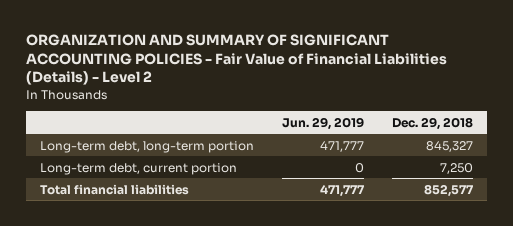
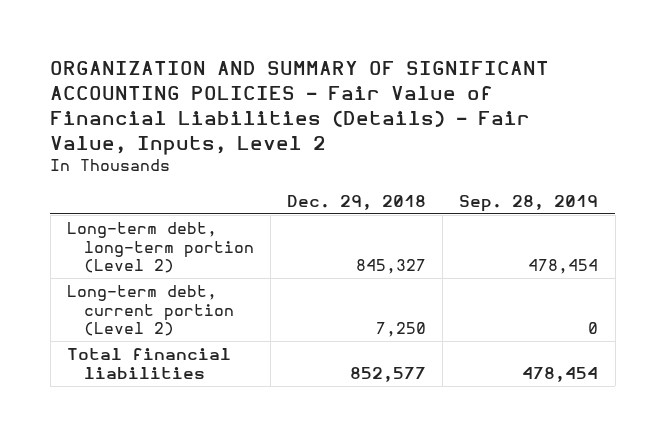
[26,33,448,86] ORGANIZATION AND SUMMARY OF SIGNIFICANT ACCOUNTING POLICIES - Fair Value of Financial Liabilities (Details) - Level 2 -> [50,61,550,155] ORGANIZATION AND SUMMARY OF SIGNIFICANT ACCOUNTING POLICIES - Fair Value of Financial Liabilities (Details) - Fair Value, Inputs, Level 2
[281,116,364,130] Jun. 29, 2019 -> none
none -> [459,194,599,212] Sep. 28, 2019
[40,140,255,153] Long-term debt, long-term portion -> [67,222,254,274] Long-term debt, long-term portion (Level 2)
[40,162,238,175] Long-term debt, current portion -> [67,285,234,337] Long-term debt, current portion (Level 2)

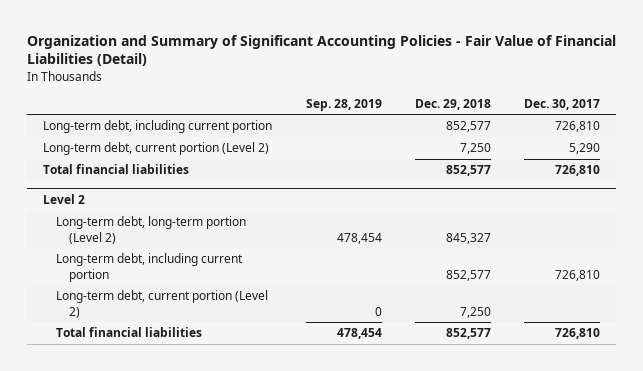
[50,61,550,155] ORGANIZATION AND SUMMARY OF SIGNIFICANT ACCOUNTING POLICIES - Fair Value of Financial Liabilities (Details) - Fair Value, Inputs, Level 2 -> [26,34,616,67] Organization and Summary of Significant Accounting Policies - Fair Value of Financial Liabilities (Detail)
none -> [523,98,600,110] Dec. 30, 2017
none -> [43,120,273,134] Long-term debt, including current portion
none -> [43,142,270,156] Long-term debt, current portion (Level 2)
none -> [43,164,190,175] Total financial liabilities
none -> [43,193,86,204] Level 2
none -> [56,253,244,282] Long-term debt, including current portion

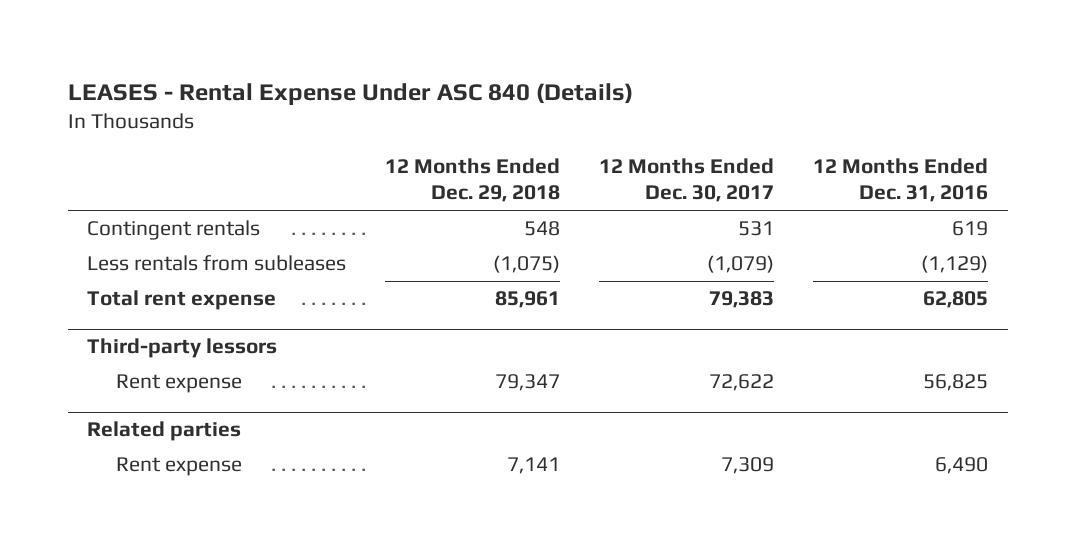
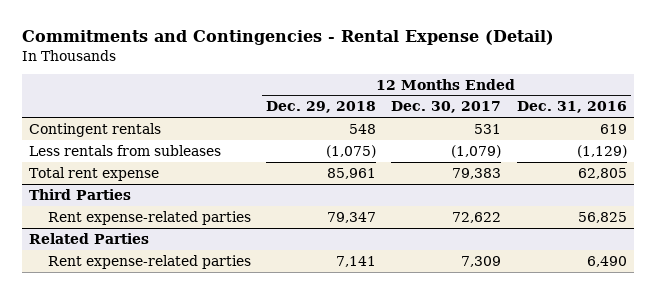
[67,83,633,106] LEASES - Rental Expense Under ASC 840 (Details) -> [21,30,554,46] Commitments and Contingencies - Rental Expense (Detail)
[87,338,278,359] Third-party lessors -> [29,188,132,200] Third Parties
[116,374,243,394] Rent expense -> [47,210,251,225] Rent expense-related parties
[87,421,242,442] Related parties -> [29,232,150,244] Related Parties
[116,457,243,477] Rent expense -> [47,254,251,269] Rent expense-related parties

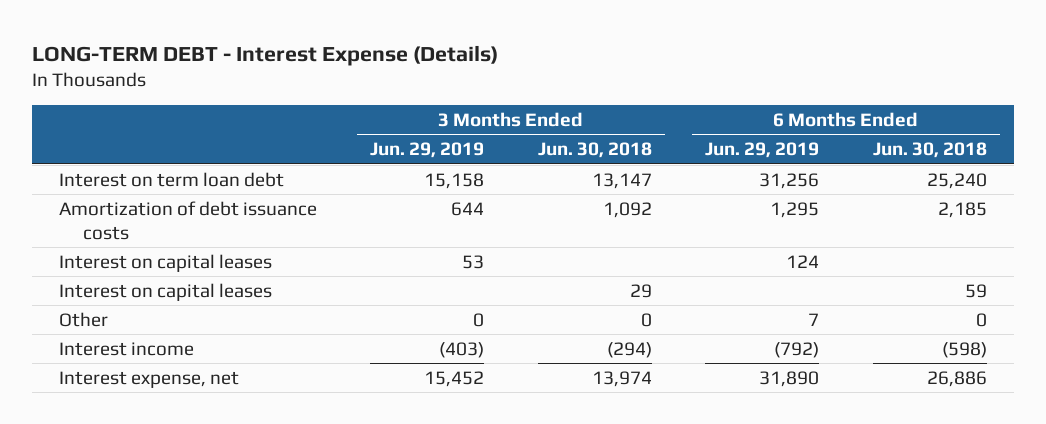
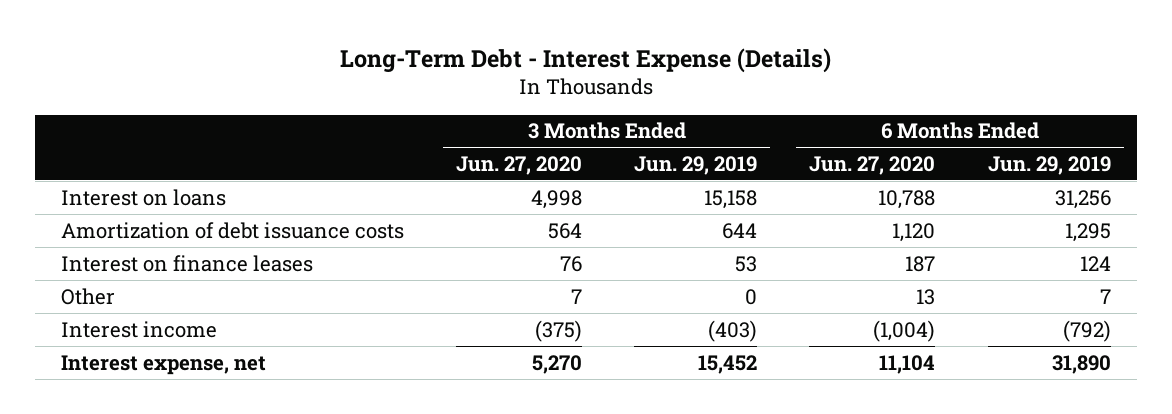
[31,45,498,67] LONG-TERM DEBT - Interest Expense (Details) -> [339,47,831,73] Long-Term Debt - Interest Expense (Details)
[537,142,652,159] Jun. 30, 2018 -> none
[873,142,988,159] Jun. 30, 2018 -> none
none -> [456,155,583,175] Jun. 27, 2020
none -> [809,155,936,175] Jun. 27, 2020
[58,171,284,187] Interest on term loan debt -> [61,188,227,206] Interest on loans
[58,282,272,301] Interest on capital leases -> none
[58,253,272,272] Interest on capital leases -> [61,254,314,272] Interest on finance leases

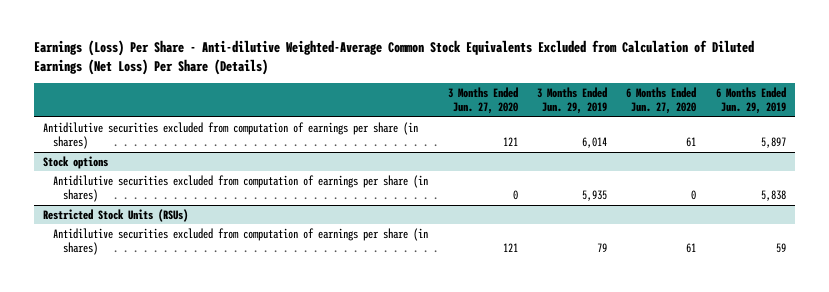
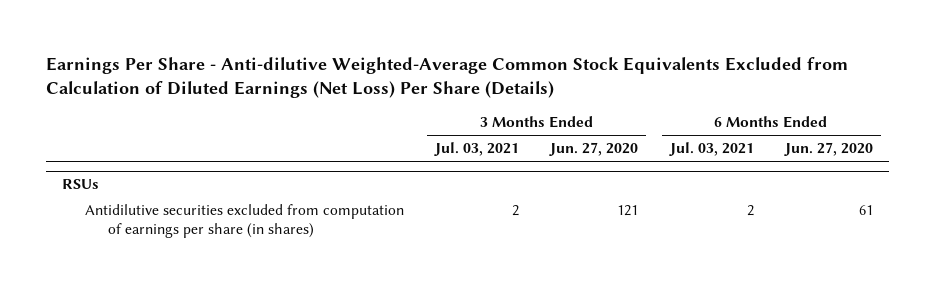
[33,40,754,76] Earnings (Loss) Per Share - Anti-dilutive Weighted-Average Common Stock Equivalents Excluded from Calculation of Diluted Earnings (Net Loss) Per Share (Details) -> [46,57,849,98] Earnings Per Share - Anti-dilutive Weighted-Average Common Stock Equivalents Excluded from Calculation of Diluted Earnings (Net Loss) Per Share (Details)
[537,87,608,115] 3 Months Ended Jun. 29, 2019 -> none
[715,87,786,115] 6 Months Ended Jun. 29, 2019 -> none
none -> [434,142,520,157] Jul. 03, 2021
none -> [668,142,754,157] Jul. 03, 2021
[43,121,419,150] Antidilutive securities excluded from computation of earnings per share (in shares) -> none
[43,155,109,169] Stock options -> none
[53,174,429,203] Antidilutive securities excluded from computation of earnings per share (in shares) -> none
[43,208,189,222] Restricted Stock Units (RSUs) -> [61,179,99,190] RSUs

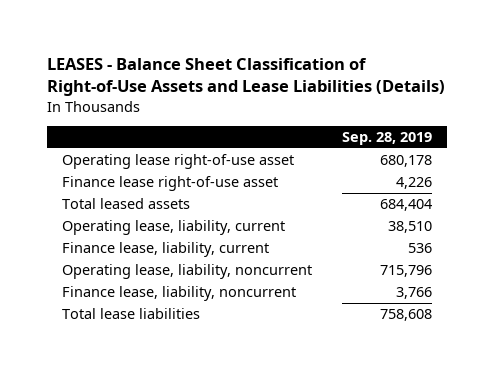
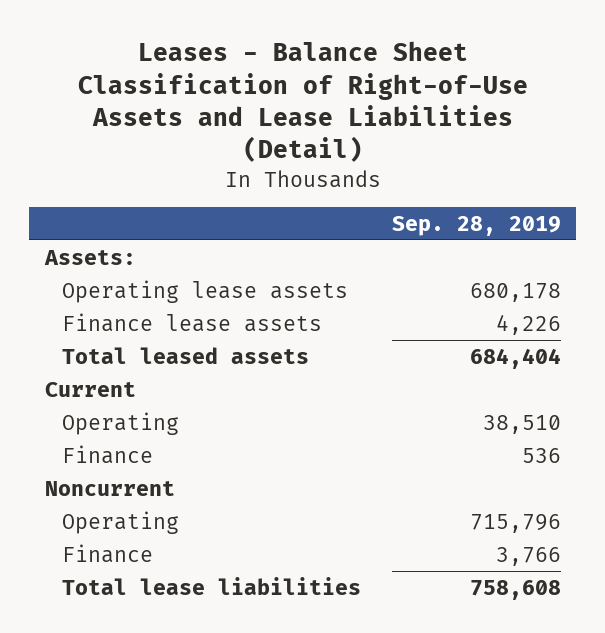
[47,57,446,97] LEASES - Balance Sheet Classification of Right-of-Use Assets and Lease Liabilities (Details) -> [77,41,528,163] Leases - Balance Sheet Classification of Right-of-Use Assets and Lease Liabilities (Detail)
none -> [43,249,136,265] Assets:
[62,154,295,170] Operating lease right-of-use asset -> [61,279,348,303] Operating lease assets
[62,176,279,192] Finance lease right-of-use asset -> [61,312,322,332] Finance lease assets
none -> [44,381,136,397] Current
[62,220,286,236] Operating lease, liability, current -> [61,411,179,435] Operating
[62,242,270,258] Finance lease, liability, current -> [61,444,153,464] Finance
none -> [44,480,175,496] Noncurrent
[62,264,313,280] Operating lease, liability, noncurrent -> [61,510,179,534] Operating
[62,286,297,302] Finance lease, liability, noncurrent -> [61,543,153,563] Finance

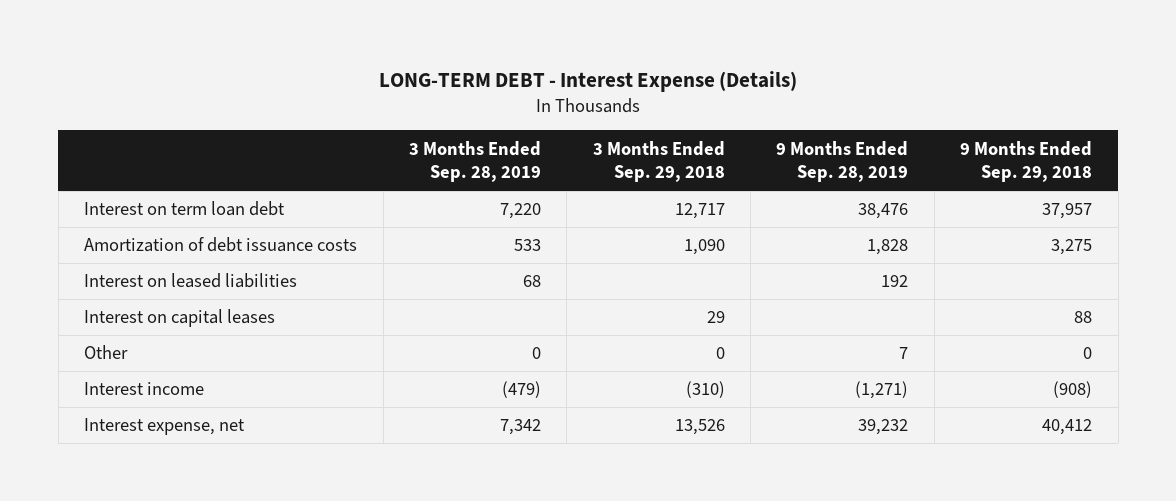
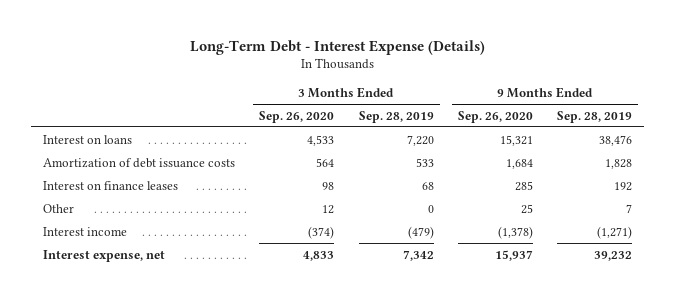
[379,71,798,93] LONG-TERM DEBT - Interest Expense (Details) -> [189,39,485,55] Long-Term Debt - Interest Expense (Details)
[592,140,725,183] 3 Months Ended Sep. 29, 2018 -> none
[960,140,1093,183] 9 Months Ended Sep. 29, 2018 -> none
none -> [259,110,335,123] Sep. 26, 2020
none -> [457,110,533,123] Sep. 26, 2020
[84,201,286,217] Interest on term loan debt -> [42,134,132,144] Interest on loans
[84,309,276,328] Interest on capital leases -> none
[84,273,298,289] Interest on leased liabilities -> [42,180,178,190] Interest on finance leases

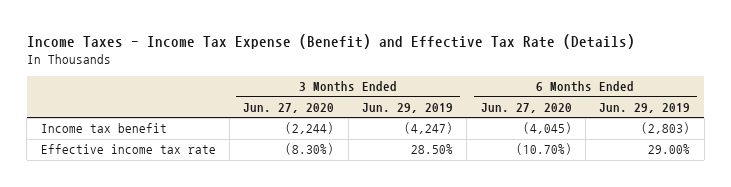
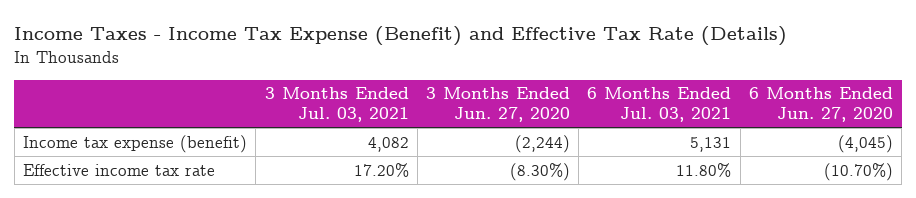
[361,103,453,114] Jun. 29, 2019 -> none
[599,103,691,114] Jun. 29, 2019 -> none
none -> [264,87,409,123] 3 Months Ended Jul. 03, 2021
none -> [587,87,732,123] 6 Months Ended Jul. 03, 2021
[40,123,167,134] Income tax benefit -> [23,134,248,153] Income tax expense (benefit)

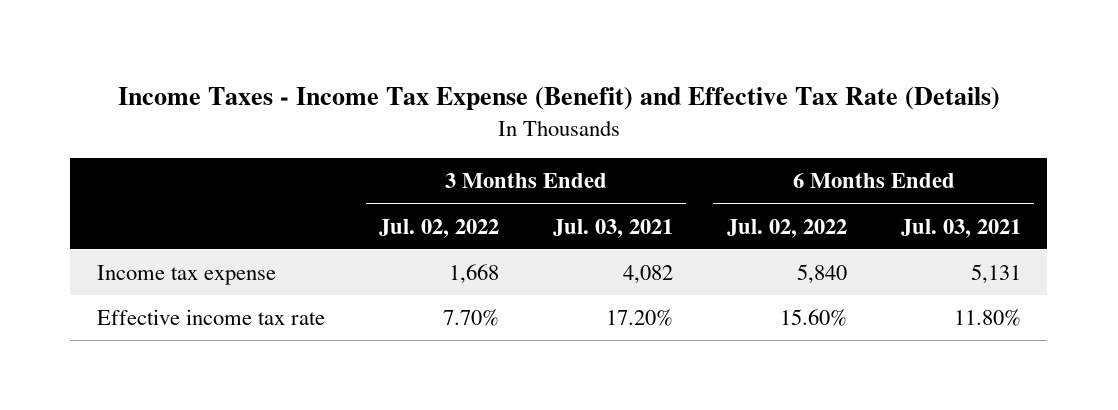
[426,87,571,123] 3 Months Ended Jun. 27, 2020 -> none
[748,87,893,123] 6 Months Ended Jun. 27, 2020 -> none
none -> [379,218,500,238] Jul. 02, 2022
none -> [726,218,847,238] Jul. 02, 2022
[23,134,248,153] Income tax expense (benefit) -> [97,265,277,286] Income tax expense

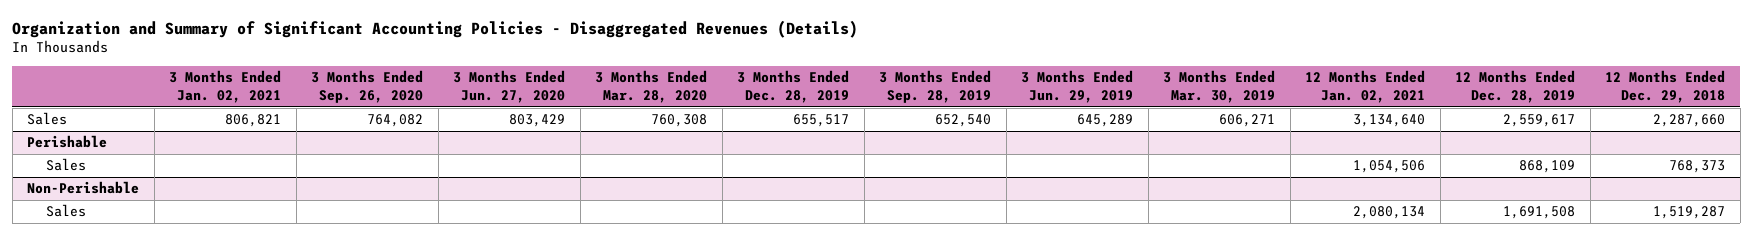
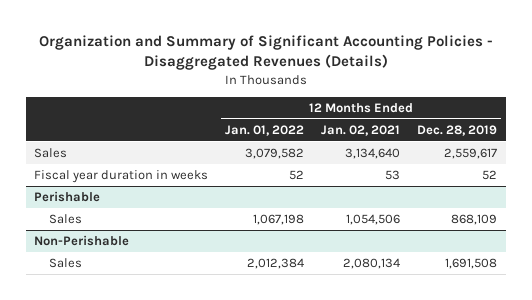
[169,70,282,103] 3 Months Ended Jan. 02, 2021 -> none
[311,70,424,103] 3 Months Ended Sep. 26, 2020 -> none
[453,70,566,103] 3 Months Ended Jun. 27, 2020 -> none
[595,70,708,103] 3 Months Ended Mar. 28, 2020 -> none
[737,70,850,103] 3 Months Ended Dec. 28, 2019 -> none
[879,70,992,103] 3 Months Ended Sep. 28, 2019 -> none
[1021,70,1134,103] 3 Months Ended Jun. 29, 2019 -> none
[1163,70,1276,103] 3 Months Ended Mar. 30, 2019 -> none
[1605,70,1726,103] 12 Months Ended Dec. 29, 2018 -> none
none -> [225,124,305,136] Jan. 01, 2022
none -> [34,170,209,184] Fiscal year duration in weeks

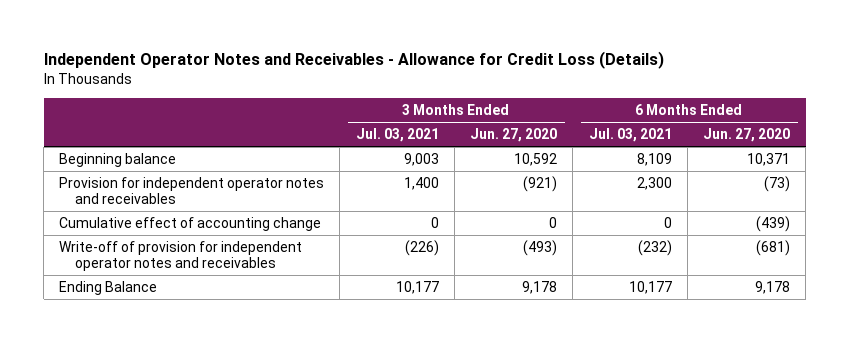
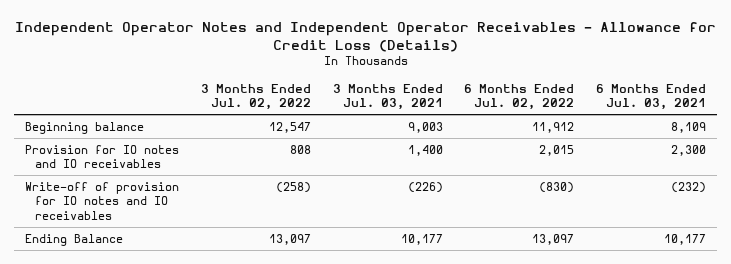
[43,51,664,70] Independent Operator Notes and Receivables - Allowance for Credit Loss (Details) -> [14,21,716,52] Independent Operator Notes and Independent Operator Receivables - Allowance for Credit Loss (Details)
[470,128,558,143] Jun. 27, 2020 -> none
[703,128,791,143] Jun. 27, 2020 -> none
none -> [200,83,311,110] 3 Months Ended Jul. 02, 2022
none -> [464,83,575,110] 6 Months Ended Jul. 02, 2022
[59,216,322,231] Cumulative effect of accounting change -> none
[59,176,325,205] Provision for independent operator notes and receivables -> [24,144,179,169] Provision for IO notes and IO receivables
[59,240,303,272] Write-off of provision for independent operator notes and receivables -> [24,181,179,220] Write-off of provision for IO notes and IO receivables

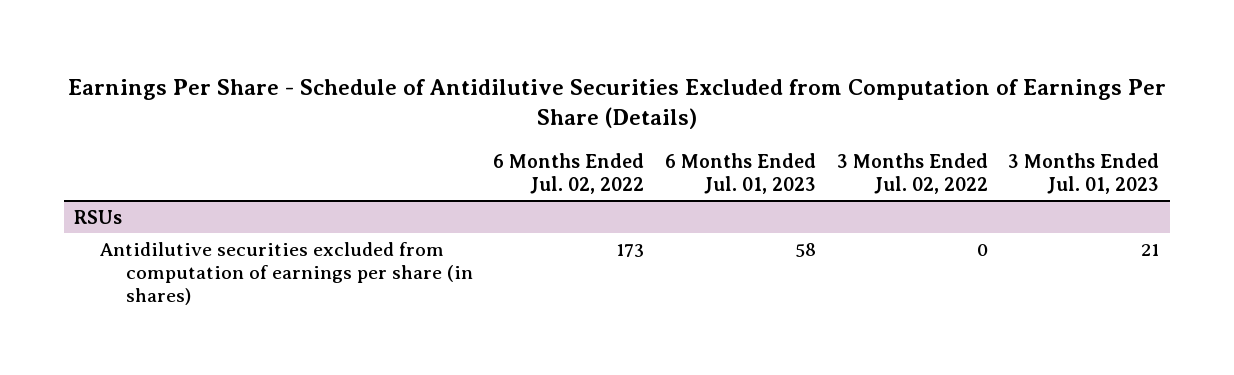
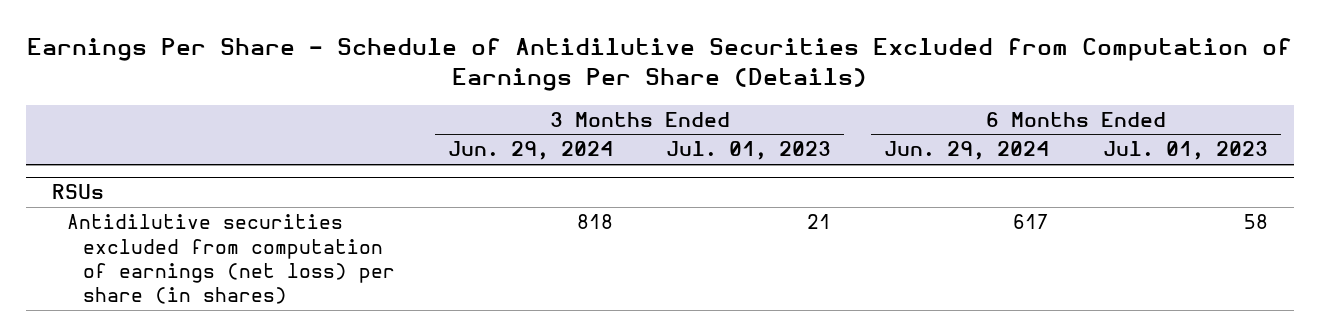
[493,152,645,194] 6 Months Ended Jul. 02, 2022 -> none
[836,152,988,194] 3 Months Ended Jul. 02, 2022 -> none
none -> [447,141,613,161] Jun. 29, 2024
none -> [884,141,1050,161] Jun. 29, 2024
[100,241,473,305] Antidilutive securities excluded from computation of earnings per share (in shares) -> [67,214,395,305] Antidilutive securities excluded from computation of earnings (net loss) per share (in shares)

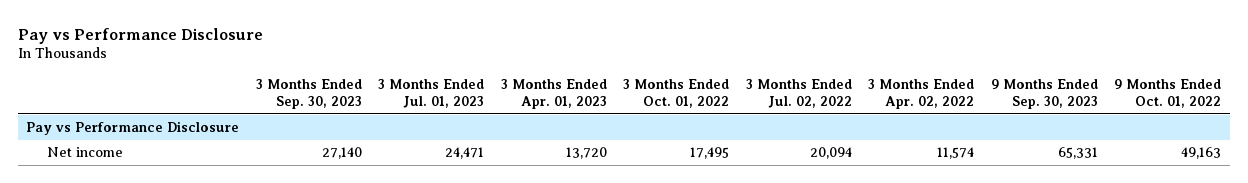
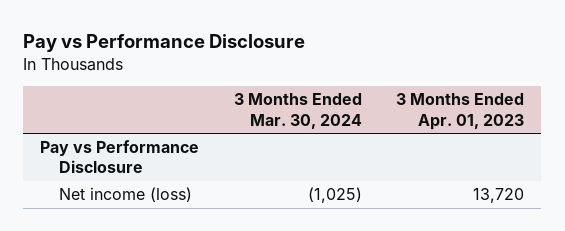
[255,79,362,110] 3 Months Ended Sep. 30, 2023 -> none
[378,79,485,109] 3 Months Ended Jul. 01, 2023 -> none
[623,79,730,109] 3 Months Ended Oct. 01, 2022 -> none
[745,79,852,109] 3 Months Ended Jul. 02, 2022 -> none
[868,79,975,110] 3 Months Ended Apr. 02, 2022 -> none
[990,79,1098,110] 9 Months Ended Sep. 30, 2023 -> none
[1114,79,1222,109] 9 Months Ended Oct. 01, 2022 -> none
none -> [233,93,362,129] 3 Months Ended Mar. 30, 2024
[47,147,124,158] Net income -> [59,187,193,203] Net income (loss)

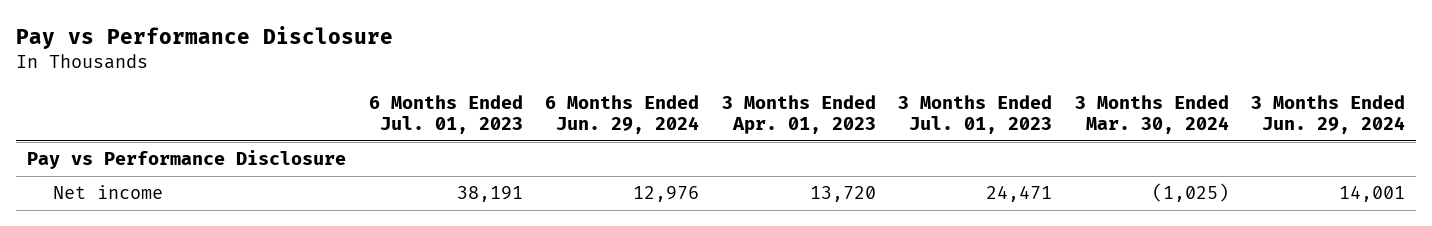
none -> [368,94,523,135] 6 Months Ended Jul. 01, 2023
none -> [545,94,700,135] 6 Months Ended Jun. 29, 2024
none -> [898,94,1053,135] 3 Months Ended Jul. 01, 2023
none -> [1251,94,1406,135] 3 Months Ended Jun. 29, 2024
[59,187,193,203] Net income (loss) -> [53,185,164,200] Net income

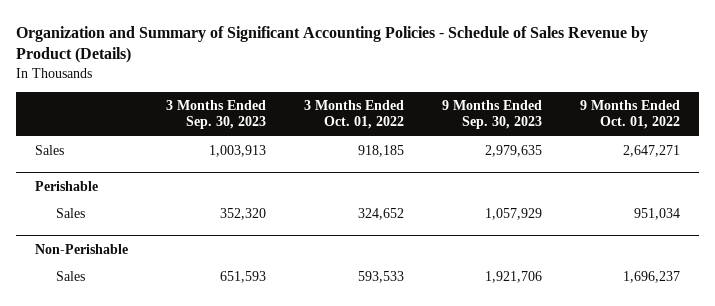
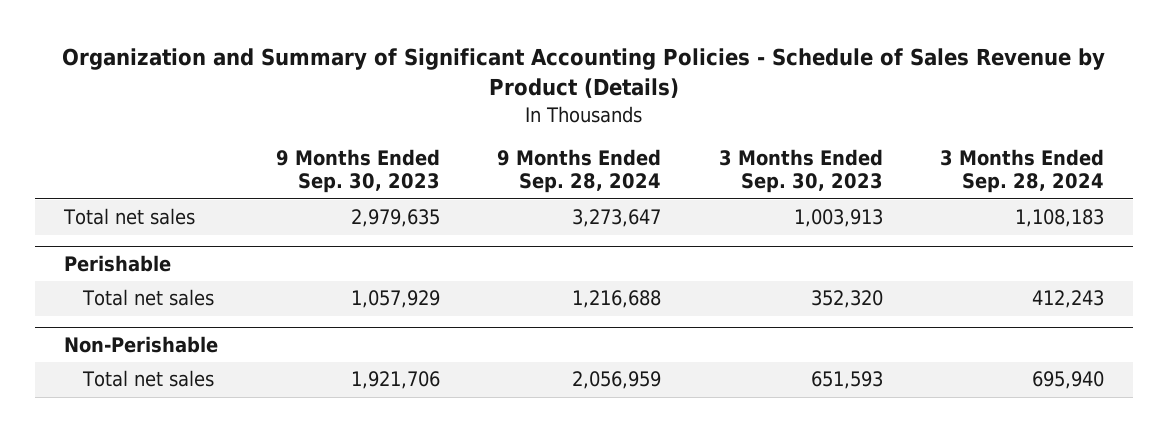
[304,99,405,130] 3 Months Ended Oct. 01, 2022 -> none
[580,99,681,130] 9 Months Ended Oct. 01, 2022 -> none
none -> [497,149,662,194] 9 Months Ended Sep. 28, 2024
none -> [940,149,1105,194] 3 Months Ended Sep. 28, 2024
[35,145,65,156] Sales -> [63,208,196,226] Total net sales
[55,208,85,219] Sales -> [81,289,214,307] Total net sales
[55,271,85,282] Sales -> [81,370,214,388] Total net sales

